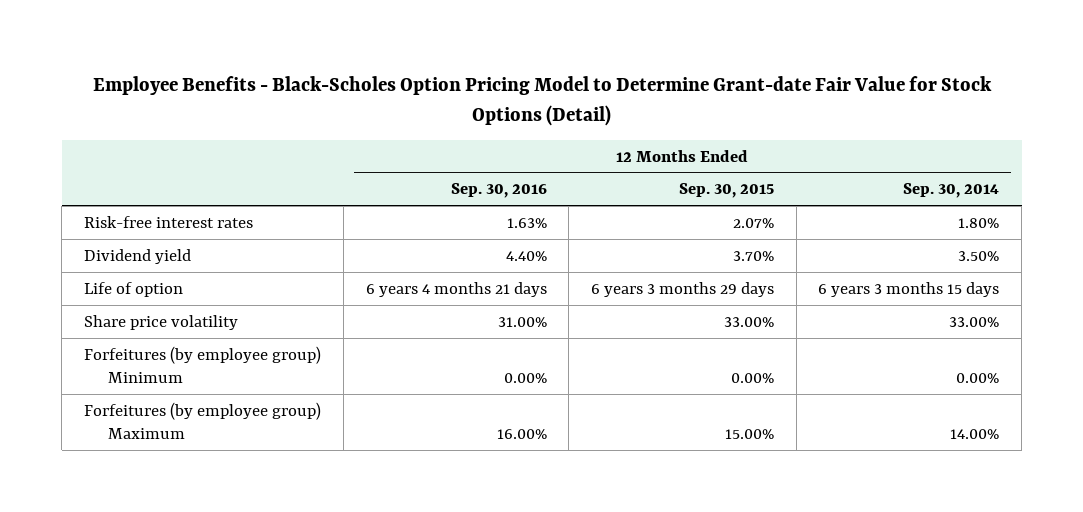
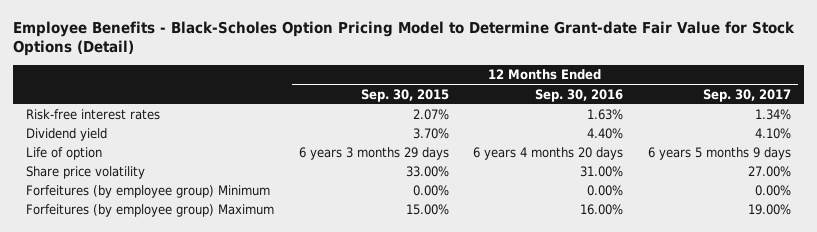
[903,183,1000,199] Sep. 30, 2014 -> none
none -> [703,88,792,102] Sep. 30, 2017
[365,281,547,297] 6 years 4 months 21 days -> [473,147,624,161] 6 years 4 months 20 days

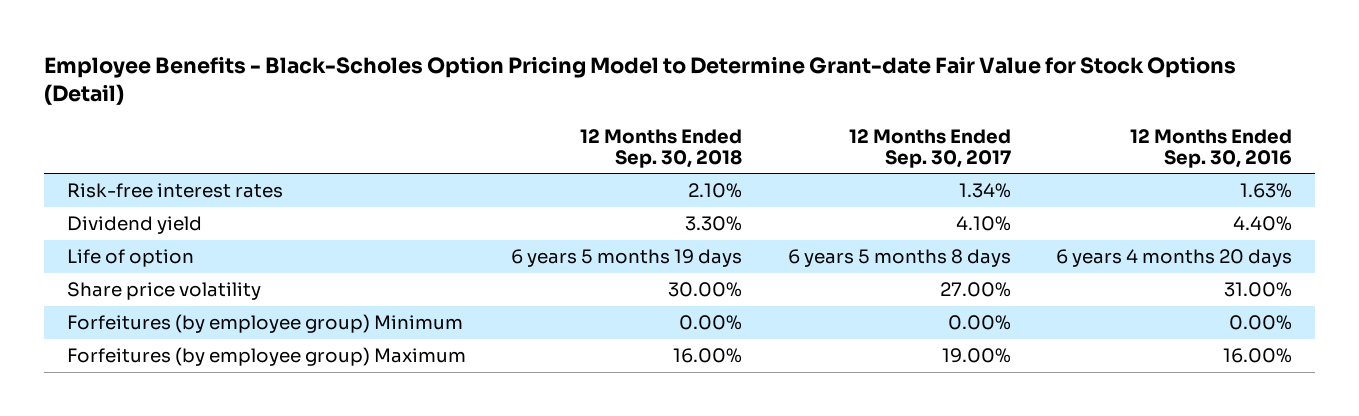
[360,88,449,102] Sep. 30, 2015 -> none
none -> [580,128,743,168] 12 Months Ended Sep. 30, 2018
[648,147,792,161] 6 years 5 months 9 days -> [787,249,1011,268] 6 years 5 months 8 days

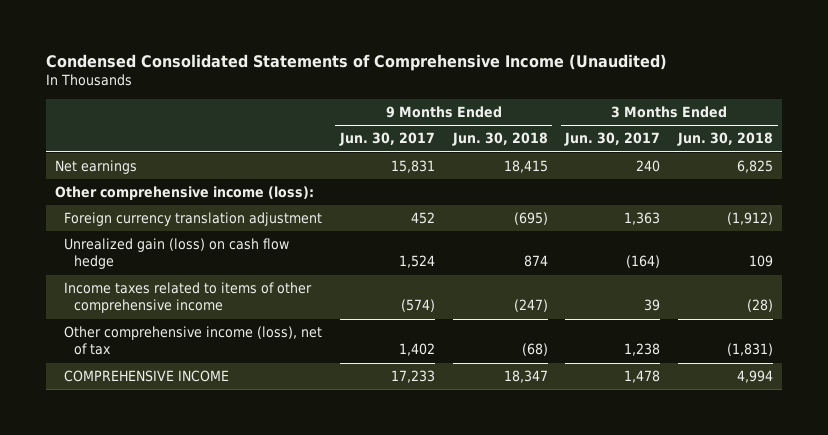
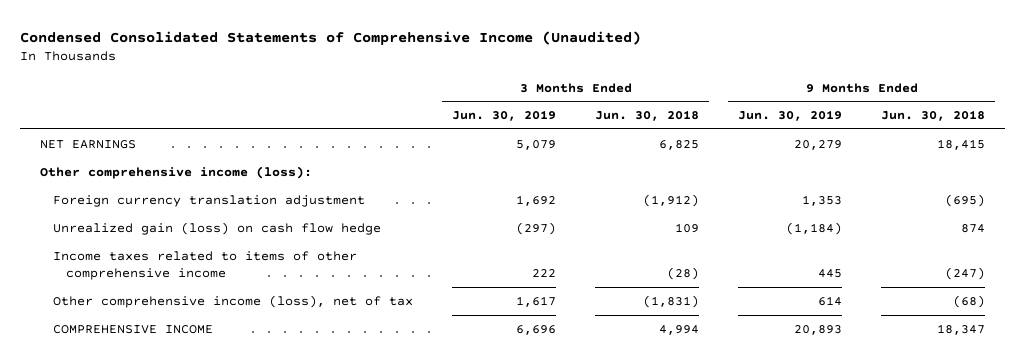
[338,132,435,147] Jun. 30, 2017 -> none
[564,132,661,147] Jun. 30, 2017 -> none
none -> [452,110,557,122] Jun. 30, 2019
none -> [738,110,843,122] Jun. 30, 2019
[54,160,137,175] Net earnings -> [39,139,136,149] NET EARNINGS

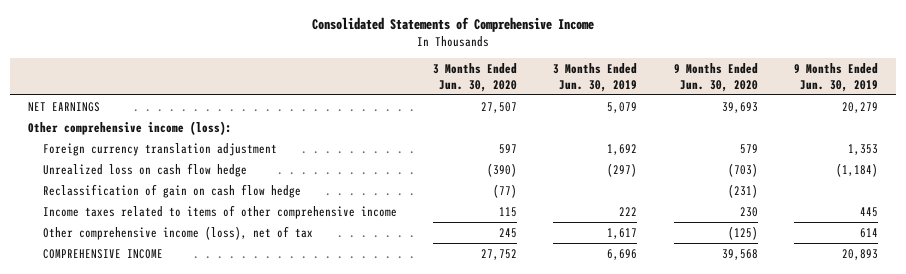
[20,30,642,45] Condensed Consolidated Statements of Comprehensive Income (Unaudited) -> [311,17,594,33] Consolidated Statements of Comprehensive Income
[595,110,700,122] Jun. 30, 2018 -> none
[881,110,986,122] Jun. 30, 2018 -> none
none -> [433,63,518,92] 3 Months Ended Jun. 30, 2020
none -> [673,63,758,92] 9 Months Ended Jun. 30, 2020
[53,221,382,235] Unrealized gain (loss) on cash flow hedge -> [42,162,247,177] Unrealized loss on cash flow hedge
none -> [42,183,301,198] Reclassification of gain on cash flow hedge

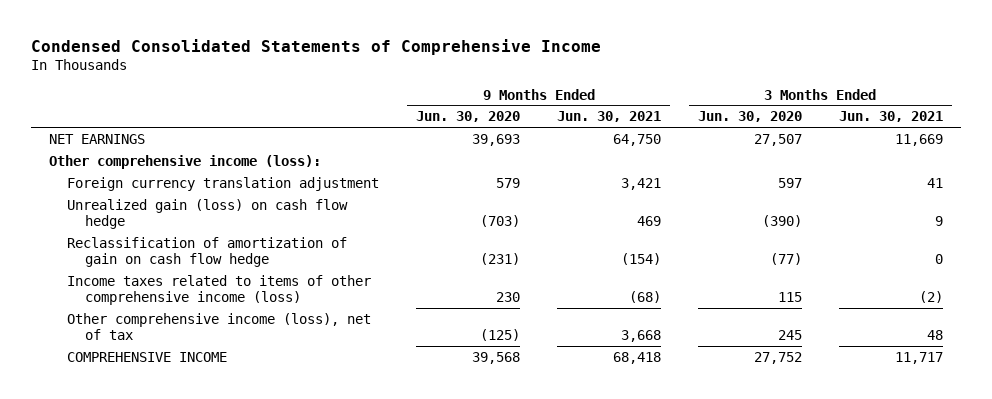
[311,17,594,33] Consolidated Statements of Comprehensive Income -> [30,39,601,56] Condensed Consolidated Statements of Comprehensive Income
[553,63,638,92] 3 Months Ended Jun. 30, 2019 -> none
[793,63,878,92] 9 Months Ended Jun. 30, 2019 -> none
none -> [556,111,661,123] Jun. 30, 2021
none -> [838,111,943,123] Jun. 30, 2021
[42,162,247,177] Unrealized loss on cash flow hedge -> [67,198,349,230] Unrealized gain (loss) on cash flow hedge
[42,183,301,198] Reclassification of gain on cash flow hedge -> [67,236,348,268] Reclassification of amortization of gain on cash flow hedge
[42,204,397,219] Income taxes related to items of other comprehensive income -> [67,274,372,306] Income taxes related to items of other comprehensive income (loss)

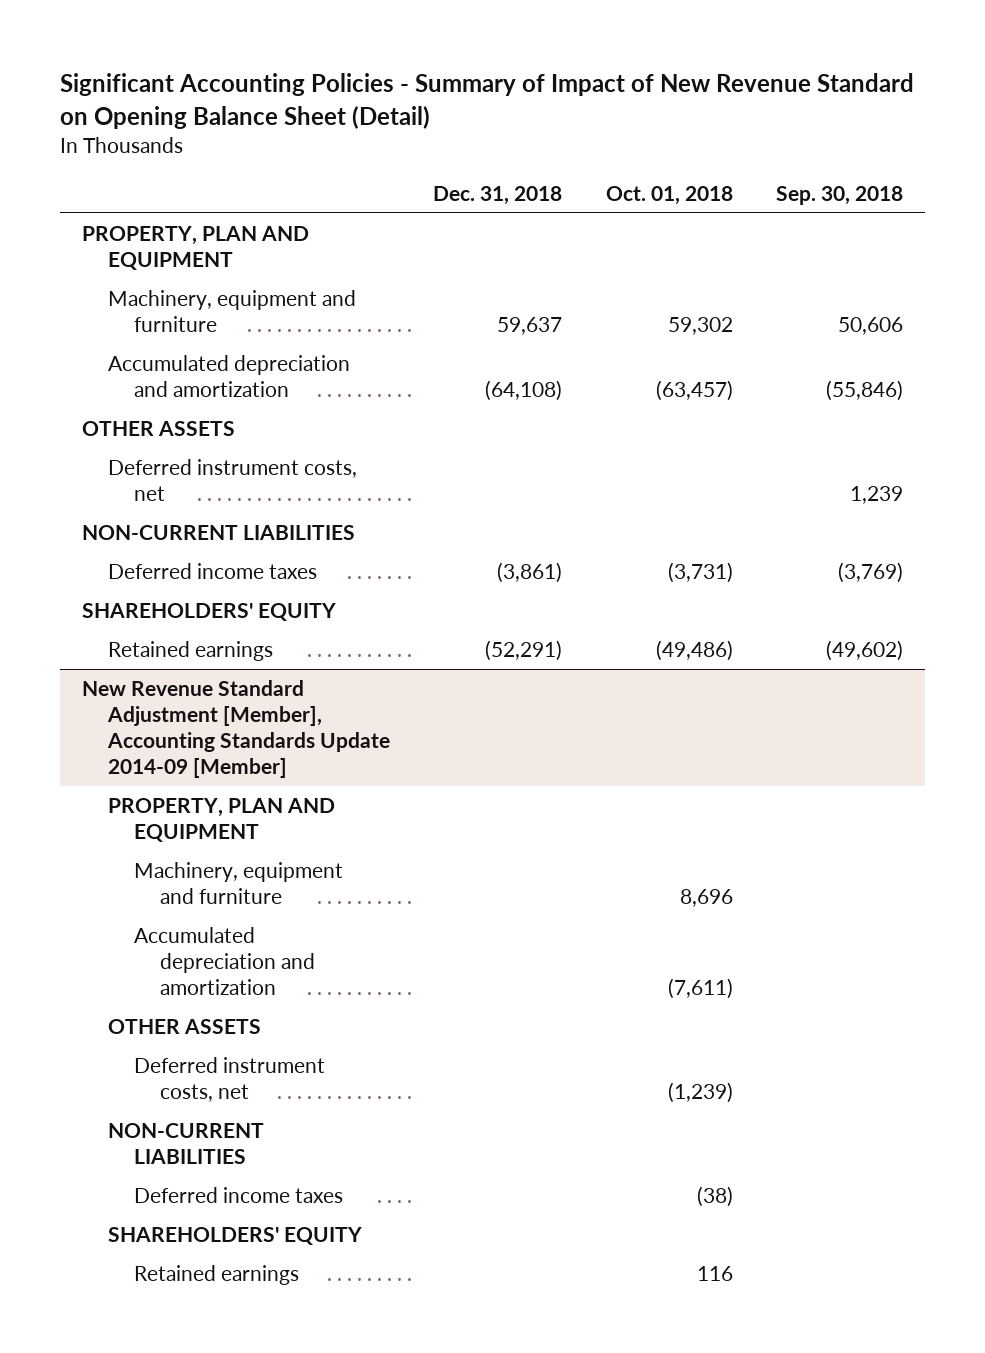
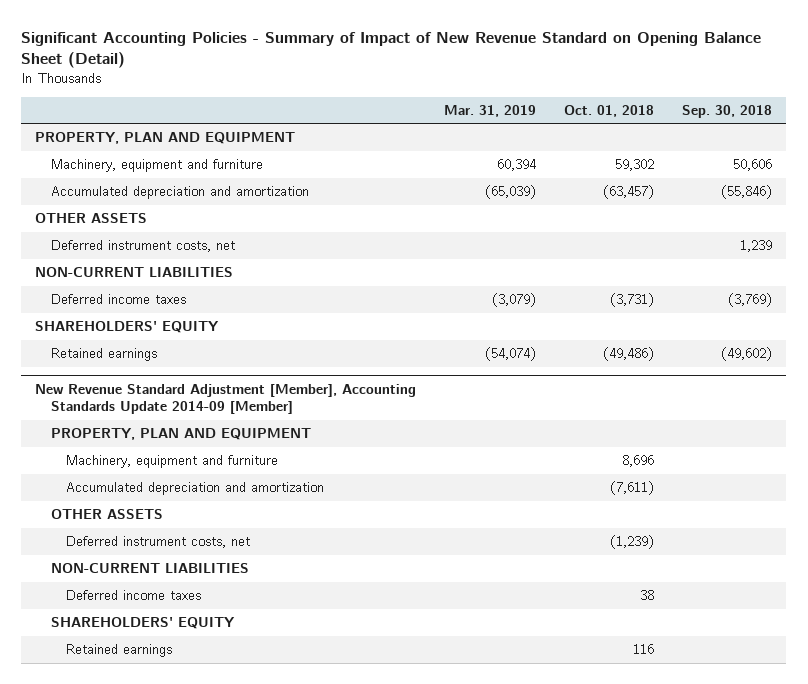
[433,185,563,205] Dec. 31, 2018 -> none
none -> [444,104,537,117] Mar. 31, 2019
[696,1186,733,1208] (38) -> [640,590,655,601] 38

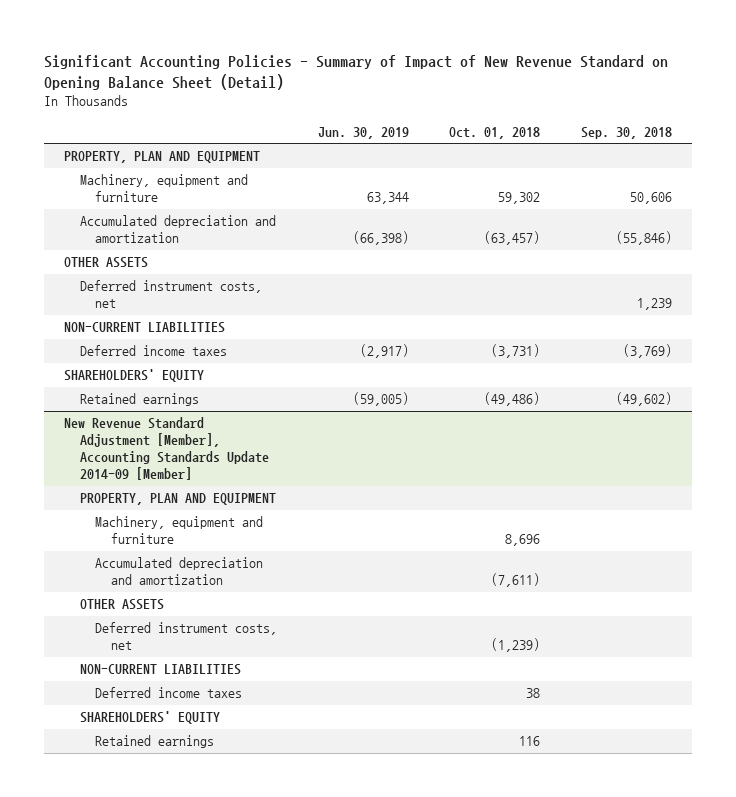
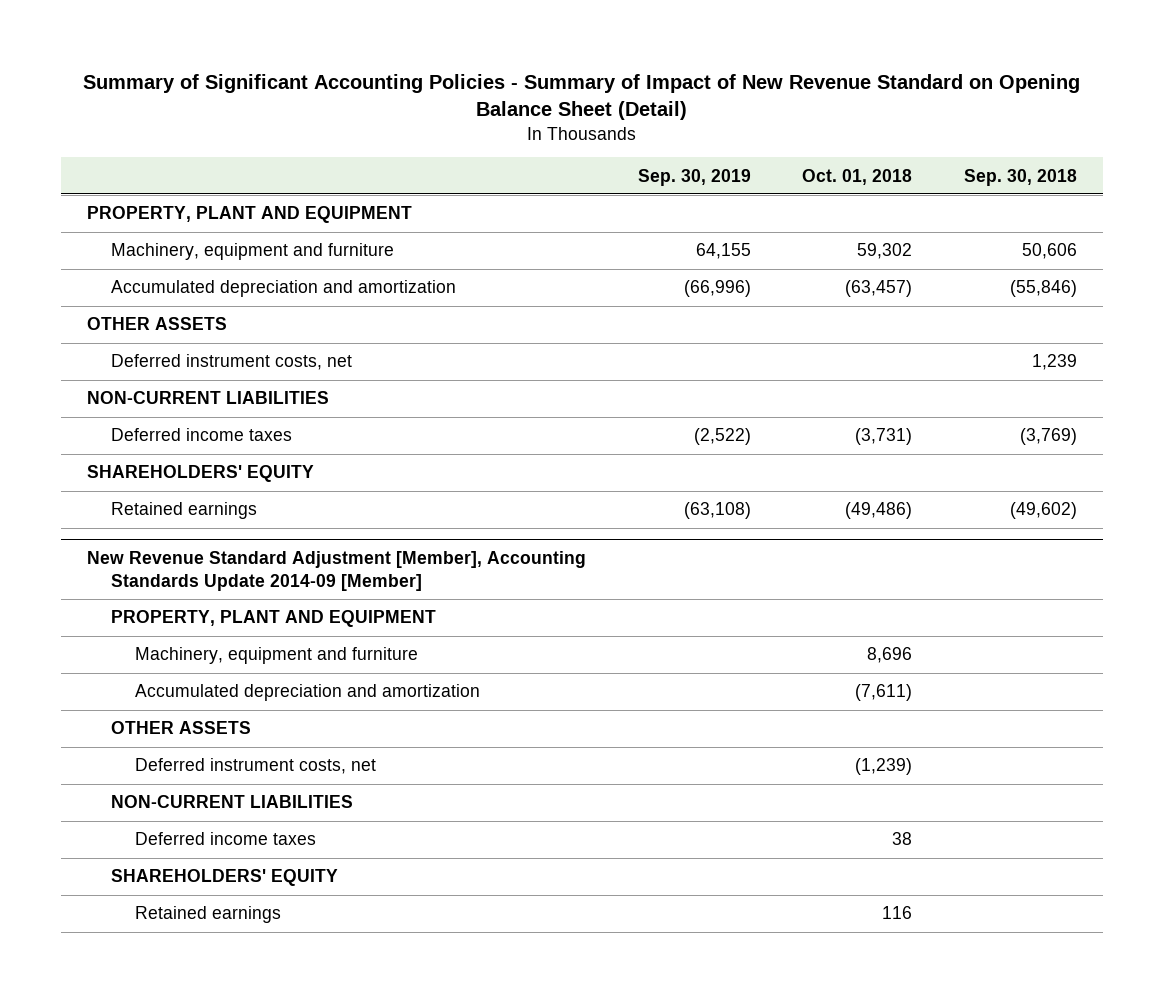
[44,54,669,90] Significant Accounting Policies - Summary of Impact of New Revenue Standard on Opening Balance Sheet (Detail) -> [82,73,1080,120] Summary of Significant Accounting Policies - Summary of Impact of New Revenue Standard on Opening Balance Sheet (Detail)
[317,126,409,139] Jun. 30, 2019 -> none
none -> [637,168,751,186] Sep. 30, 2019
[64,151,261,164] PROPERTY, PLAN AND EQUIPMENT -> [86,206,412,224] PROPERTY, PLANT AND EQUIPMENT
[79,493,276,506] PROPERTY, PLAN AND EQUIPMENT -> [110,610,436,628] PROPERTY, PLANT AND EQUIPMENT

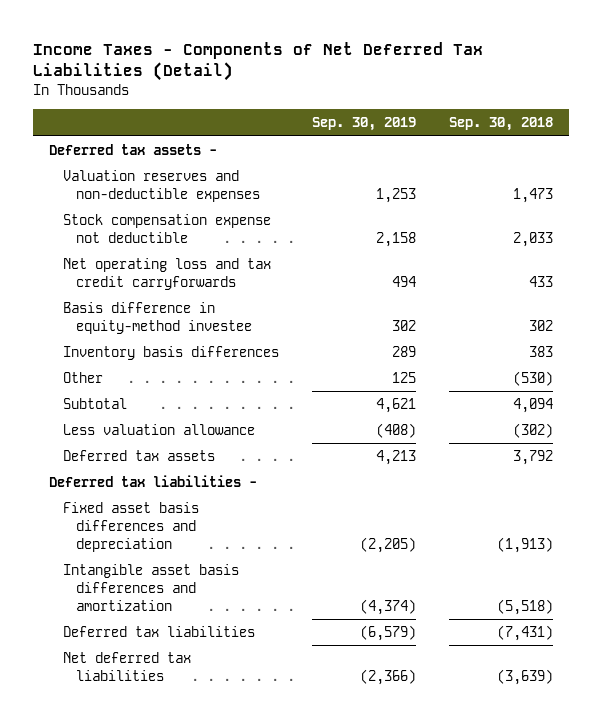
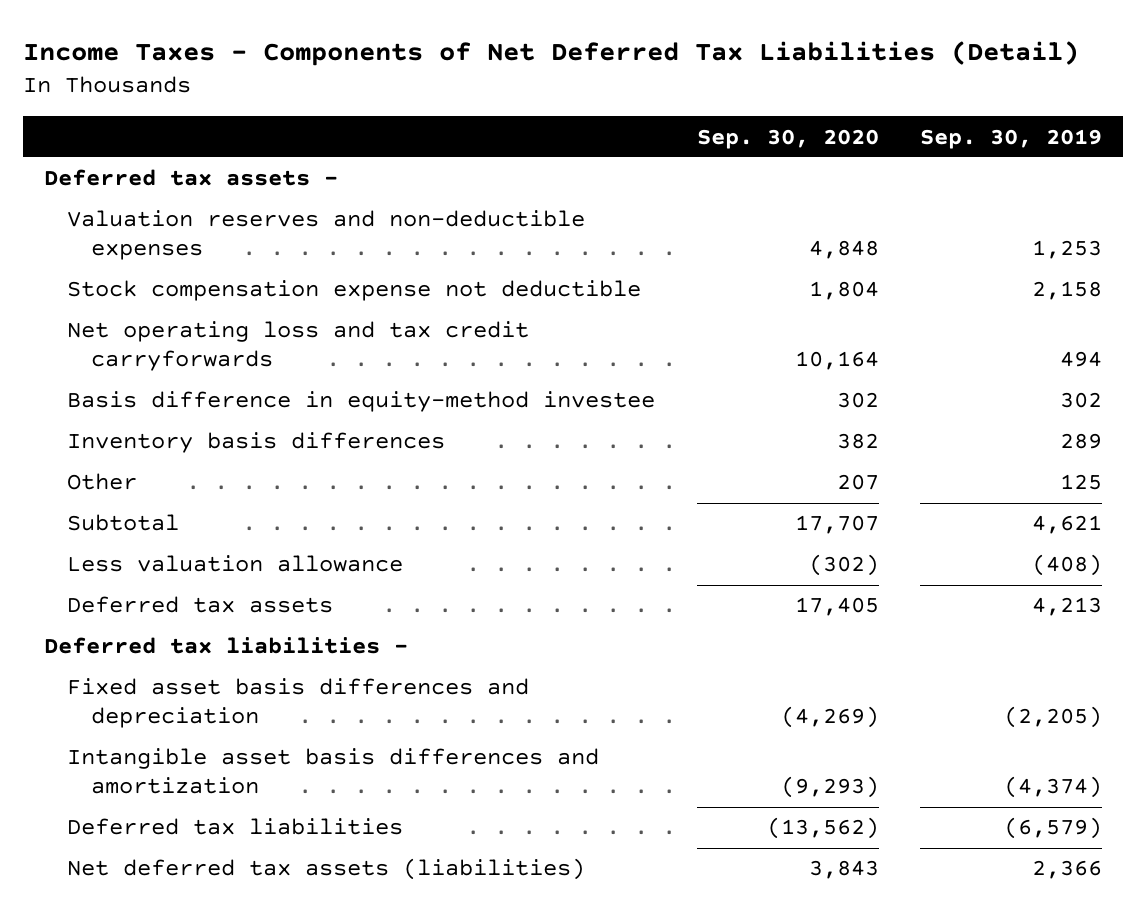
[448,117,553,132] Sep. 30, 2018 -> none
none -> [696,128,879,149] Sep. 30, 2020
[62,652,191,681] Net deferred tax liabilities -> [67,858,586,881] Net deferred tax assets (liabilities)
[359,668,416,685] (2,366) -> [1032,860,1103,880] 2,366

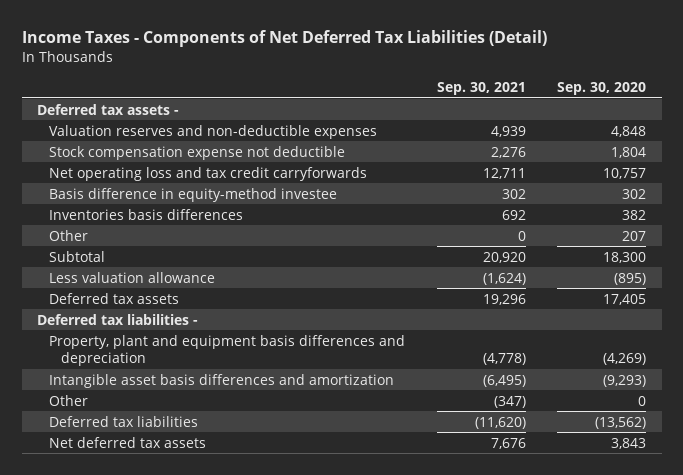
[920,128,1103,149] Sep. 30, 2019 -> none
none -> [436,81,526,95] Sep. 30, 2021
[794,351,879,371] 10,164 -> [602,167,646,179] 10,757
[67,432,446,454] Inventory basis differences -> [49,208,244,220] Inventories basis differences
[794,515,879,535] 17,707 -> [602,251,646,263] 18,300
[808,554,879,577] (302) -> [613,272,646,285] (895)
[67,678,530,729] Fixed asset basis differences and depreciation -> [49,334,406,367] Property, plant and equipment basis differences and depreciation
none -> [49,394,89,406] Other
[67,858,586,881] Net deferred tax assets (liabilities) -> [49,436,207,448] Net deferred tax assets

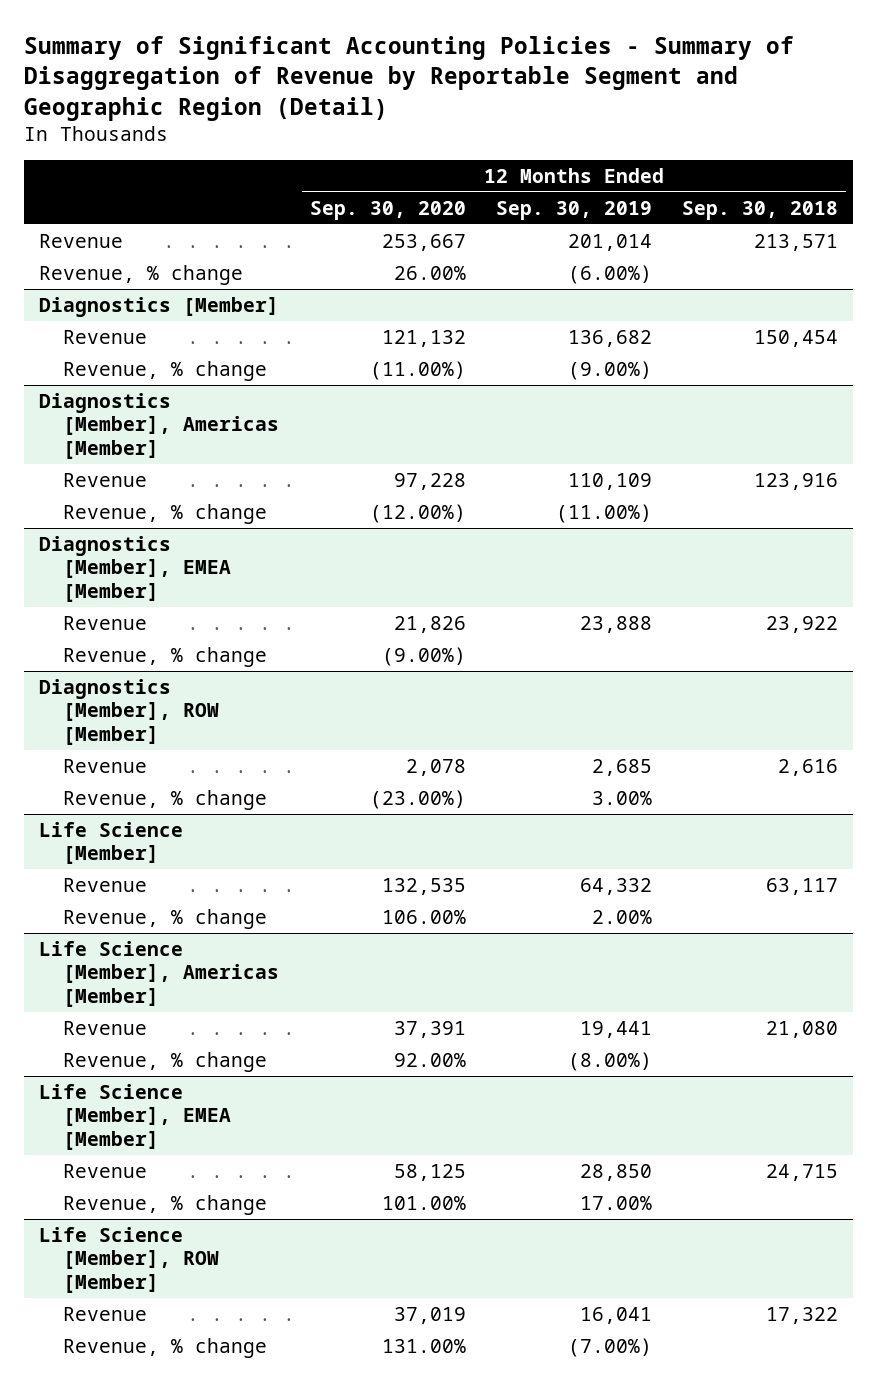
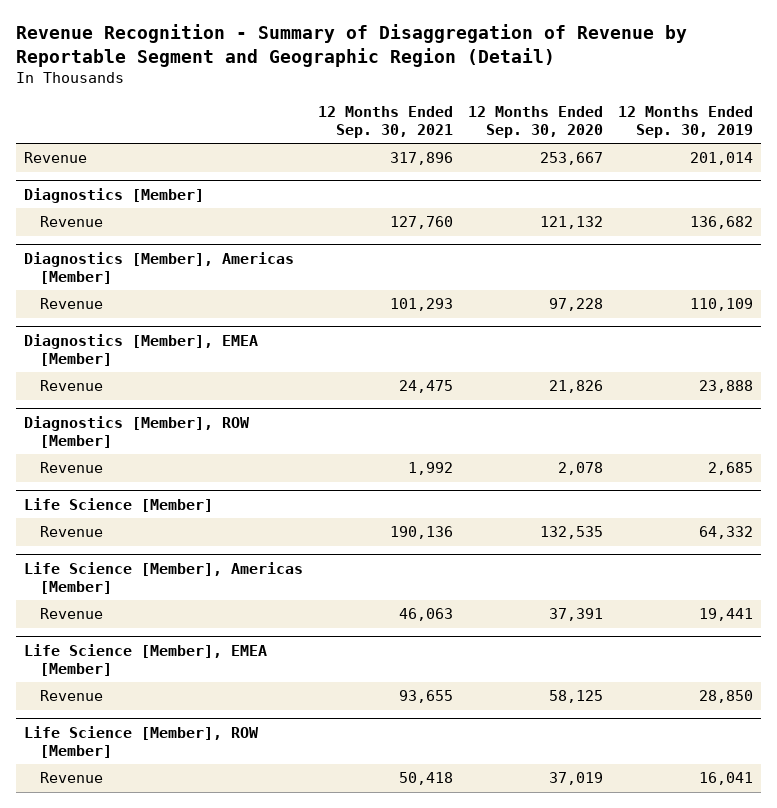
[24,36,795,121] Summary of Significant Accounting Policies - Summary of Disaggregation of Revenue by Reportable Segment and Geographic Region (Detail) -> [16,24,688,67] Revenue Recognition - Summary of Disaggregation of Revenue by Reportable Segment and Geographic Region (Detail)
[682,200,839,220] Sep. 30, 2018 -> none
none -> [317,106,453,138] 12 Months Ended Sep. 30, 2021
[39,264,244,285] Revenue, % change -> none
[62,360,267,381] Revenue, % change -> none
[62,503,267,524] Revenue, % change -> none
[62,646,267,667] Revenue, % change -> none
[62,789,267,810] Revenue, % change -> none
[62,908,267,929] Revenue, % change -> none
[62,1051,267,1072] Revenue, % change -> none
[62,1194,267,1215] Revenue, % change -> none
[62,1337,267,1358] Revenue, % change -> none

